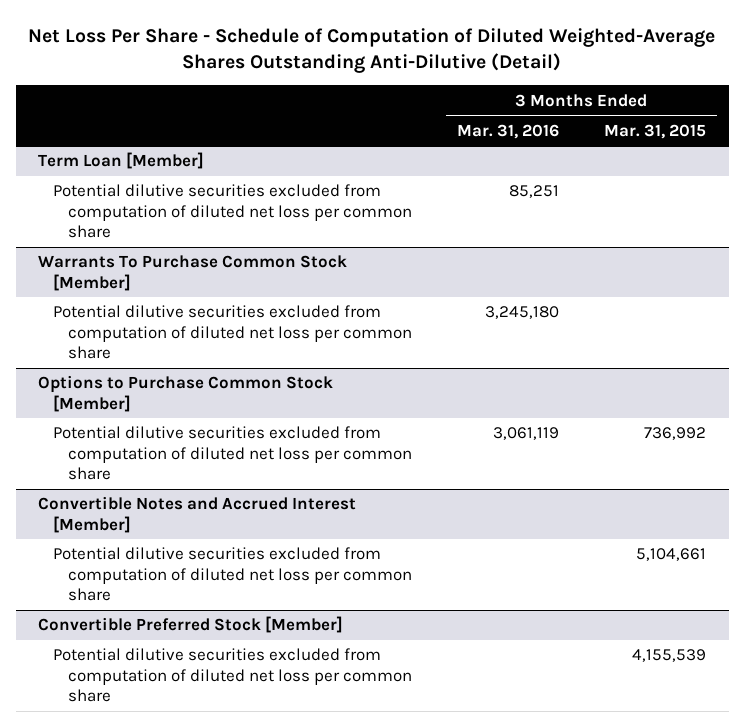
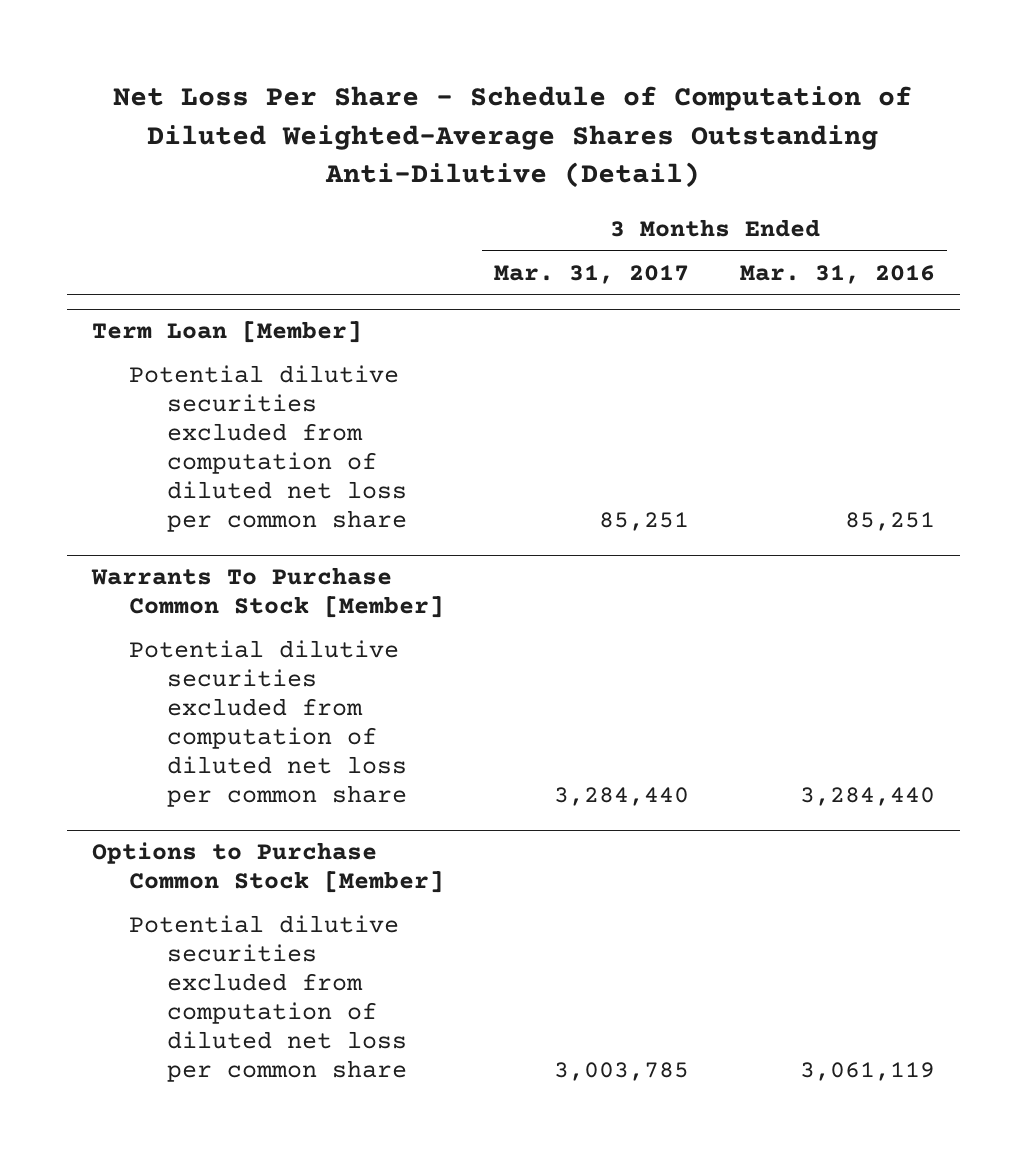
[604,123,707,139] Mar. 31, 2015 -> none
none -> [494,264,690,284] Mar. 31, 2017
[484,306,559,320] 3,245,180 -> [799,786,935,806] 3,284,440
[38,496,357,533] Convertible Notes and Accrued Interest [Member] -> none
[53,547,412,601] Potential dilutive securities excluded from computation of diluted net loss per common share -> none
[38,616,344,634] Convertible Preferred Stock [Member] -> none
[53,648,412,702] Potential dilutive securities excluded from computation of diluted net loss per common share -> none

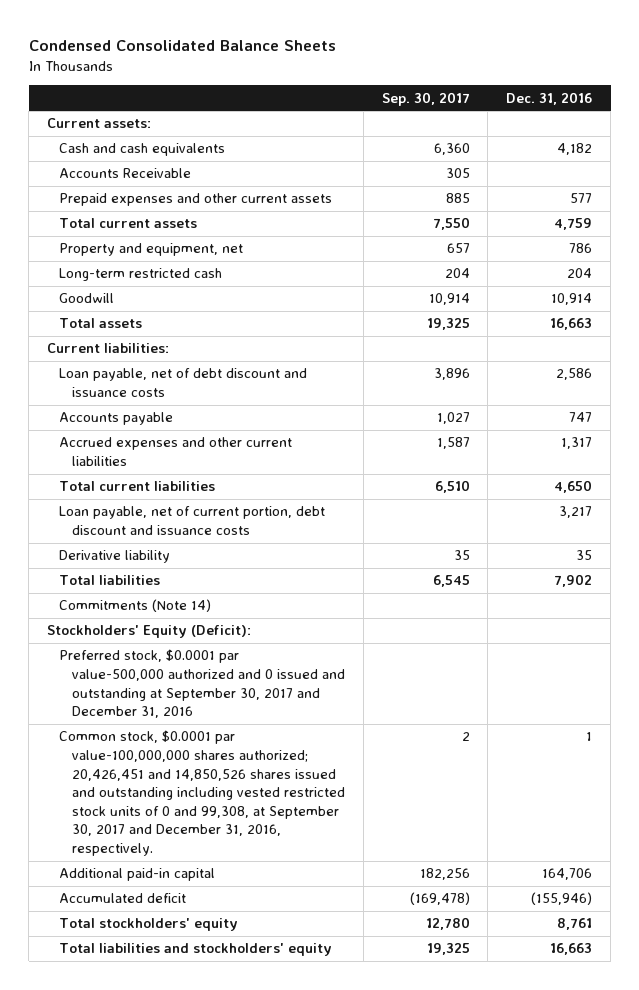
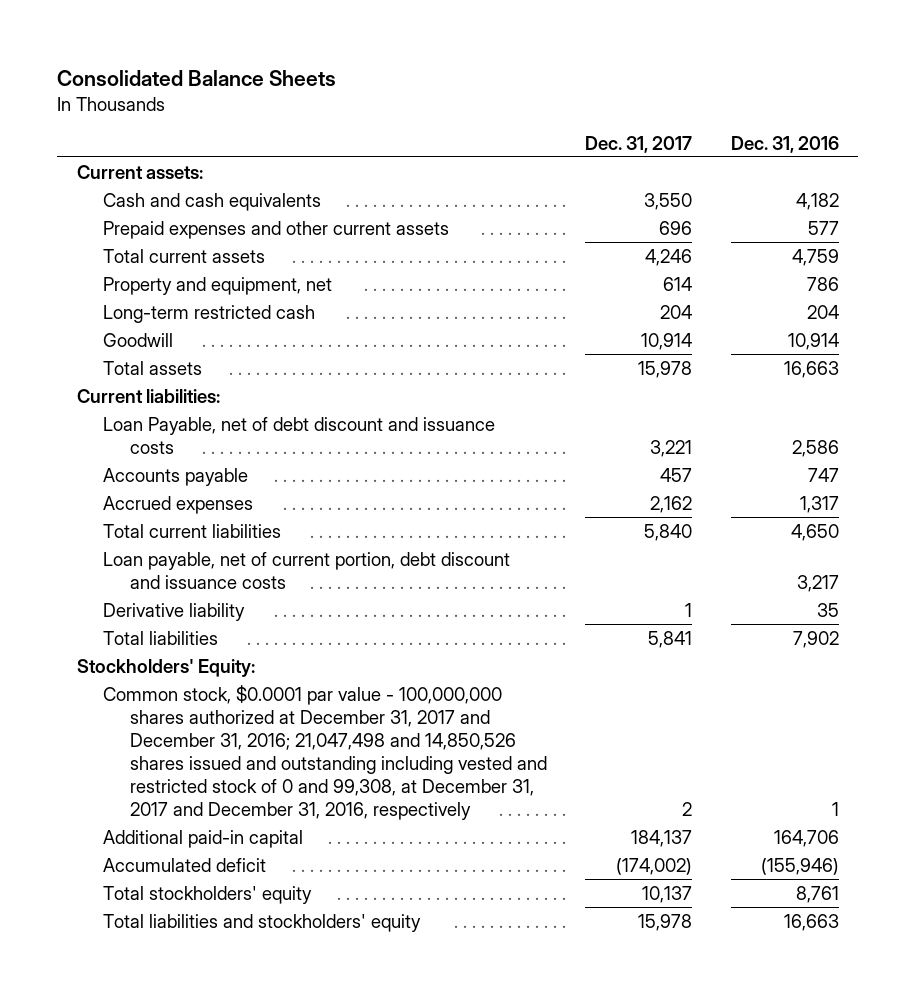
[28,40,336,52] Condensed Consolidated Balance Sheets -> [57,69,337,86] Consolidated Balance Sheets
[381,91,470,106] Sep. 30, 2017 -> none
none -> [585,135,693,153] Dec. 31, 2017
[59,168,192,179] Accounts Receivable -> none
[59,368,308,398] Loan payable, net of debt discount and issuance costs -> [103,416,496,454] Loan Payable, net of debt discount and issuance costs
[59,437,293,467] Accrued expenses and other current liabilities -> [103,495,254,514] Accrued expenses
[59,599,212,613] Commitments (Note 14) -> none
[59,649,345,719] Preferred stock, $0.0001 par value-500,000 authorized and 0 issued and outstanding at September 30, 2017 and December 31, 2016 -> none
[47,625,252,639] Stockholders' Equity (Deficit): -> [76,658,255,677] Stockholders' Equity:
[59,730,345,856] Common stock, $0.0001 par value-100,000,000 shares authorized; 20,426,451 and 14,850,526 shares issued and outstanding including vested restricted stock units of 0 and 99,308, at September 30, 2017 and December 31, 2016, respectively. -> [103,684,547,820] Common stock, $0.0001 par value - 100,000,000 shares authorized at December 31, 2017 and December 31, 2016; 21,047,498 and 14,850,526 shares issued and outstanding including vested and restricted stock of 0 and 99,308, at December 31, 2017 and December 31, 2016, respectively

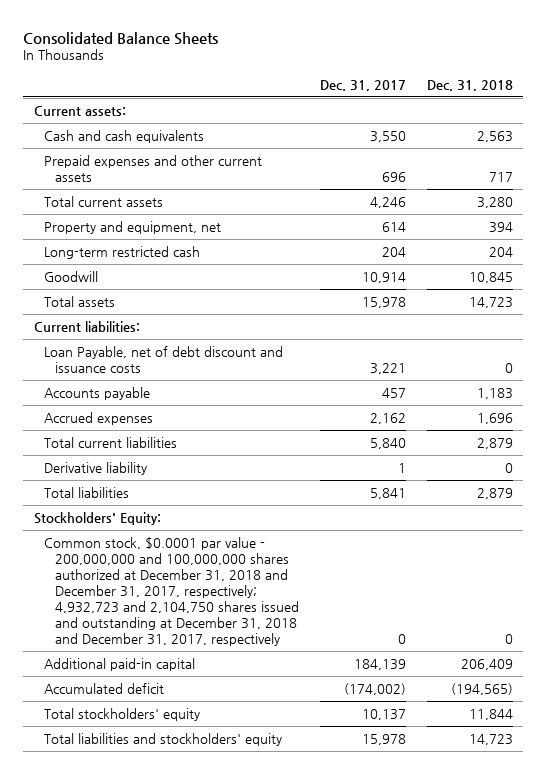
[730,135,839,153] Dec. 31, 2016 -> none
none -> [426,79,513,91] Dec. 31, 2018
[103,551,511,589] Loan payable, net of current portion, debt discount and issuance costs -> none
[103,684,547,820] Common stock, $0.0001 par value - 100,000,000 shares authorized at December 31, 2017 and December 31, 2016; 21,047,498 and 14,850,526 shares issued and outstanding including vested and restricted stock of 0 and 99,308, at December 31, 2017 and December 31, 2016, respectively -> [44,536,299,646] Common stock, $0.0001 par value - 200,000,000 and 100,000,000 shares authorized at December 31, 2018 and December 31, 2017, respectively; 4,932,723 and 2,104,750 shares issued and outstanding at December 31, 2018 and December 31, 2017, respectively
[682,801,693,816] 2 -> [397,633,406,644] 0
[631,829,693,847] 184,137 -> [353,658,406,670] 184,139

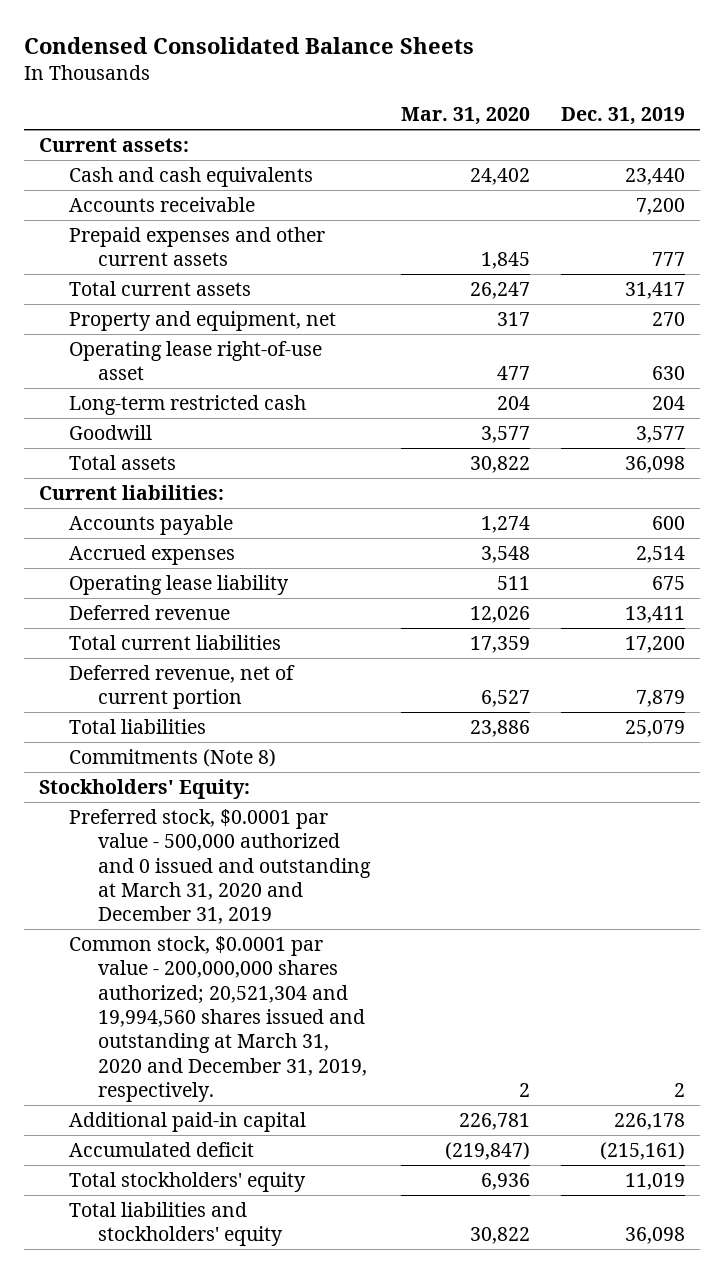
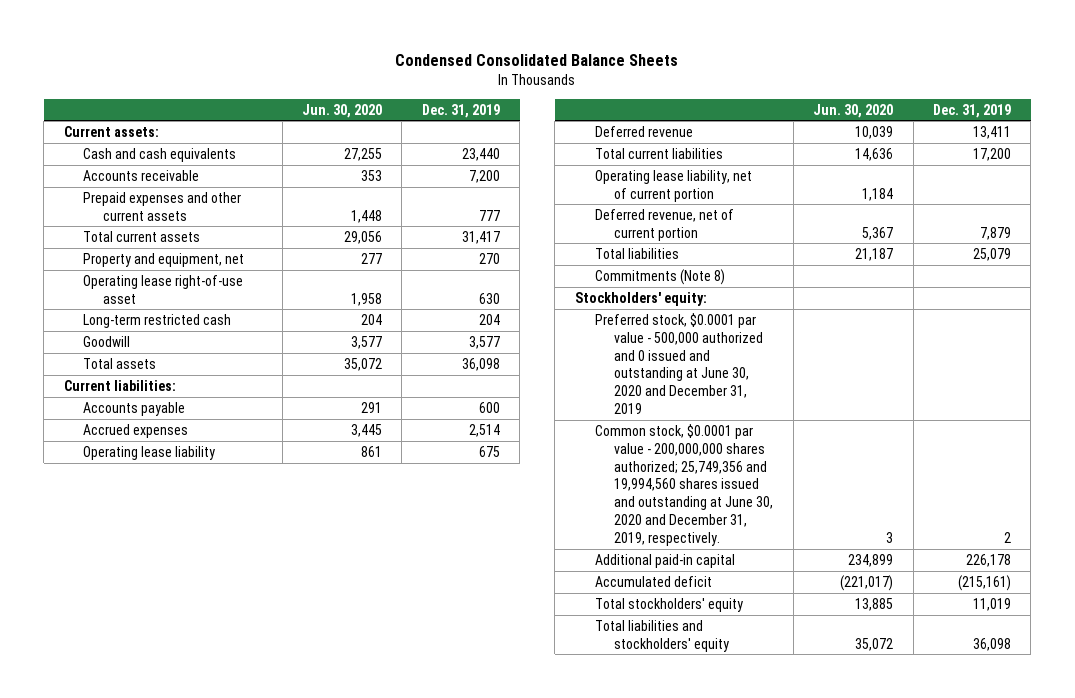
[400,107,530,126] Mar. 31, 2020 -> none
none -> [301,103,382,118] Jun. 30, 2020
none -> [594,169,752,202] Operating lease liability, net of current portion
[39,778,251,799] Stockholders' Equity: -> [574,291,707,306] Stockholders' equity:
[68,808,372,925] Preferred stock, $0.0001 par value - 500,000 authorized and 0 issued and outstanding at March 31, 2020 and December 31, 2019 -> [594,312,764,415] Preferred stock, $0.0001 par value - 500,000 authorized and 0 issued and outstanding at June 30, 2020 and December 31, 2019
[68,935,368,1103] Common stock, $0.0001 par value - 200,000,000 shares authorized; 20,521,304 and 19,994,560 shares issued and outstanding at March 31, 2020 and December 31, 2019, respectively. -> [594,423,774,547] Common stock, $0.0001 par value - 200,000,000 shares authorized; 25,749,356 and 19,994,560 shares issued and outstanding at June 30, 2020 and December 31, 2019, respectively.

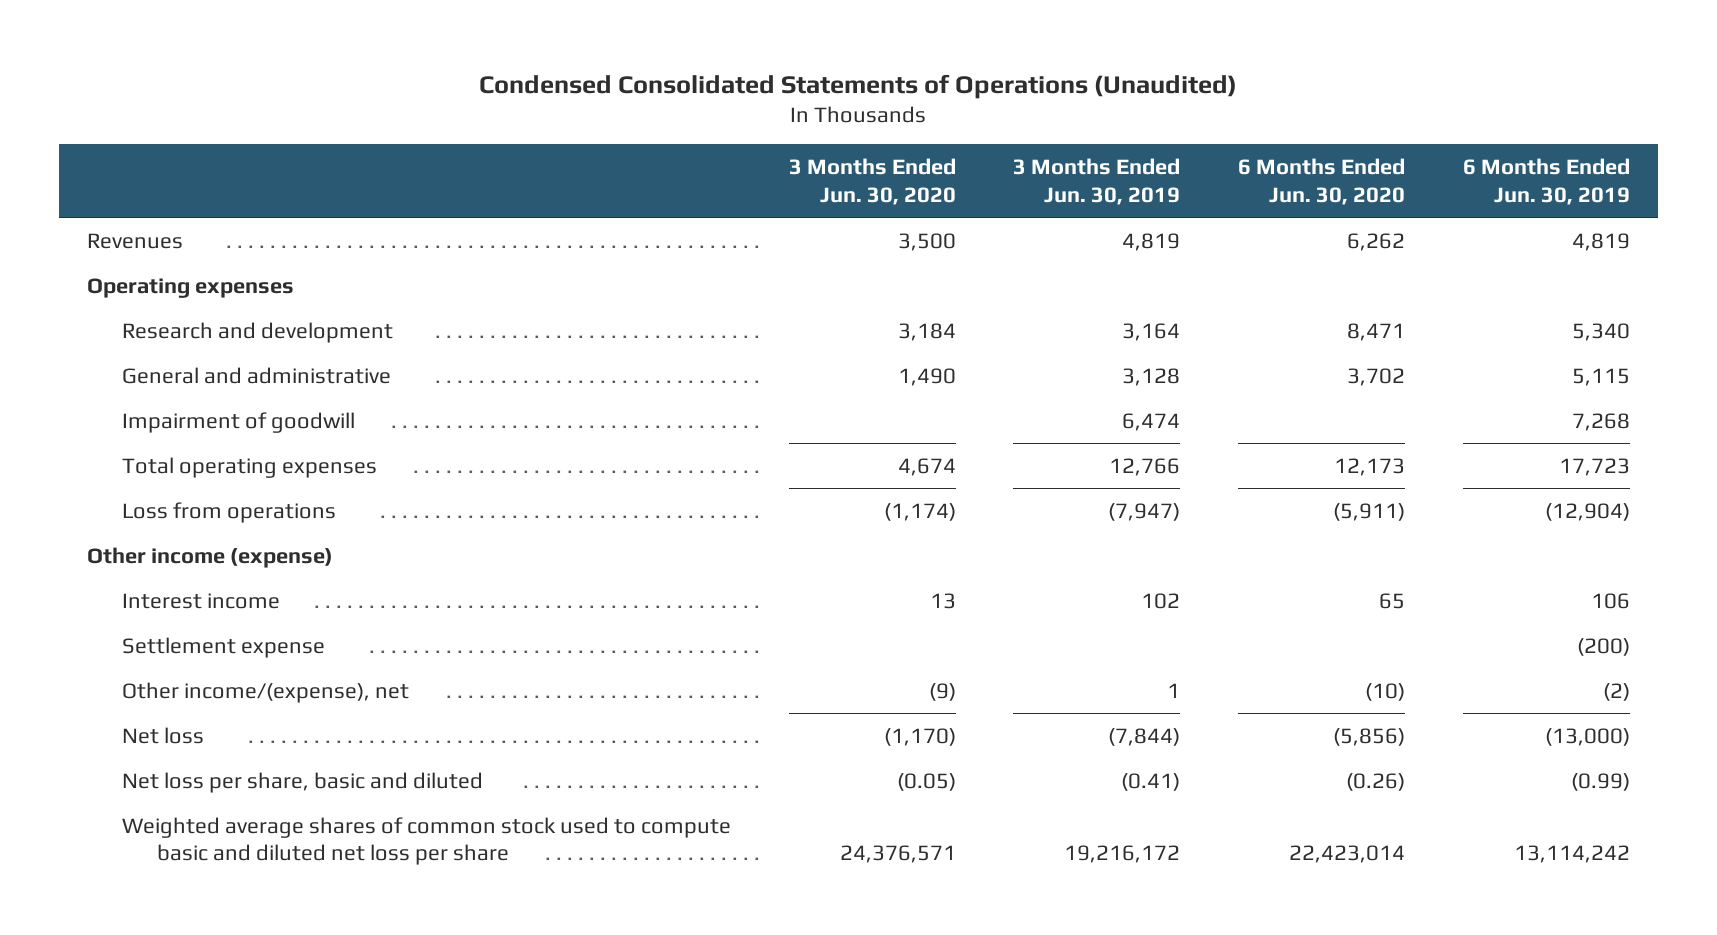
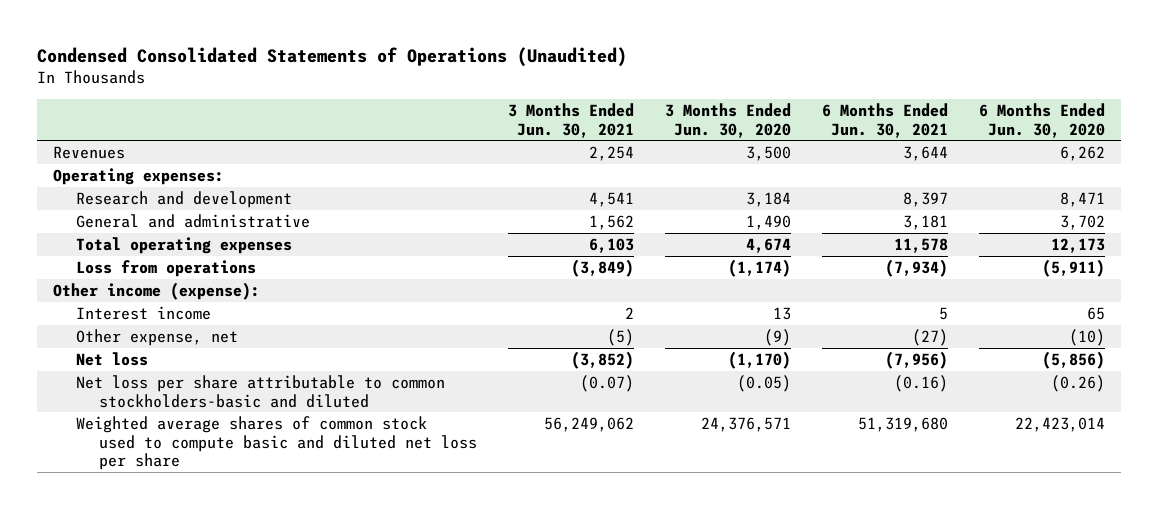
[1013,158,1181,205] 3 Months Ended Jun. 30, 2019 -> none
[1462,158,1630,205] 6 Months Ended Jun. 30, 2019 -> none
none -> [507,102,634,138] 3 Months Ended Jun. 30, 2021
none -> [822,102,949,138] 6 Months Ended Jun. 30, 2021
[87,277,295,298] Operating expenses -> [53,167,225,185] Operating expenses:
[121,411,355,433] Impairment of goodwill -> none
[87,546,334,568] Other income (expense) -> [53,281,261,300] Other income (expense):
[121,636,325,658] Settlement expense -> none
[121,681,409,703] Other income/(expense), net -> [75,328,238,346] Other expense, net
[121,771,483,793] Net loss per share, basic and diluted -> [75,374,445,408] Net loss per share attributable to common stockholders-basic and diluted

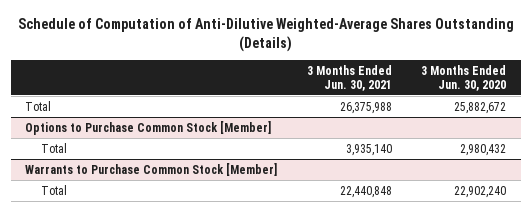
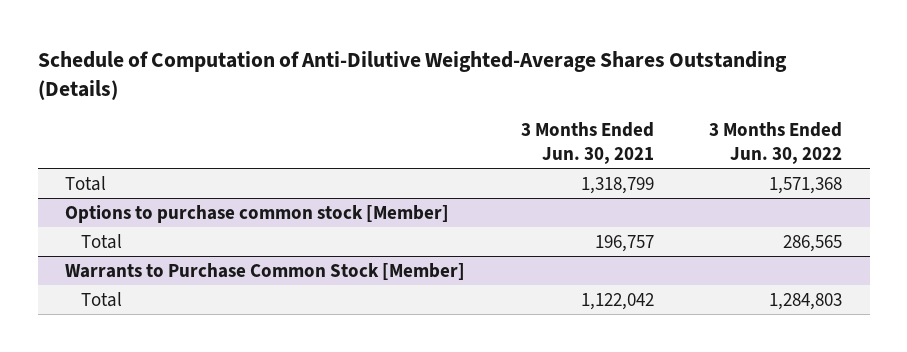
[421,64,507,91] 3 Months Ended Jun. 30, 2020 -> none
none -> [708,122,842,165] 3 Months Ended Jun. 30, 2022
[339,101,392,114] 26,375,988 -> [580,176,654,194] 1,318,799
[25,120,272,135] Options to Purchase Common Stock [Member] -> [65,204,450,223] Options to purchase common stock [Member]
[345,143,392,156] 3,935,140 -> [594,234,654,252] 196,757
[339,185,392,198] 22,440,848 -> [580,292,654,310] 1,122,042

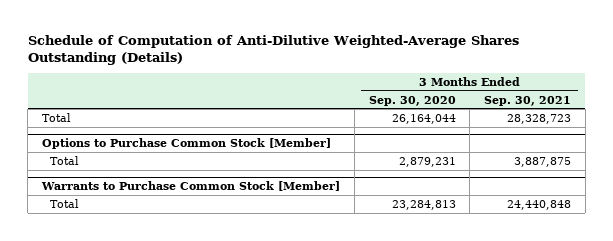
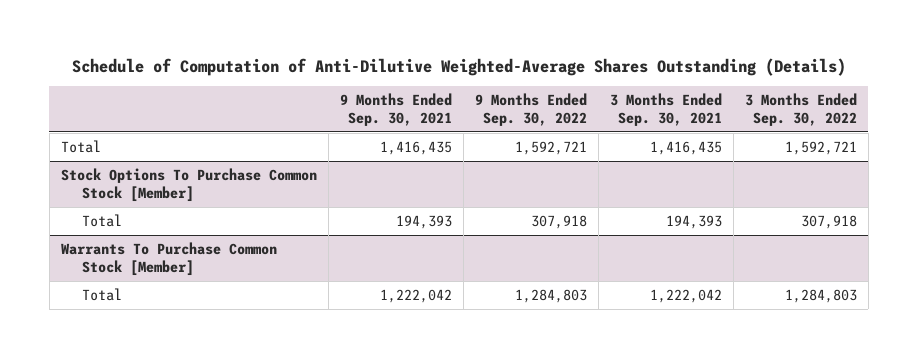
[368,95,456,106] Sep. 30, 2020 -> none
none -> [339,92,452,127] 9 Months Ended Sep. 30, 2021
none -> [474,92,587,127] 9 Months Ended Sep. 30, 2022
none -> [744,92,857,127] 3 Months Ended Sep. 30, 2022
[507,113,572,124] 28,328,723 -> [649,140,722,155] 1,416,435
[42,137,332,149] Options to Purchase Common Stock [Member] -> [60,167,317,203] Stock Options To Purchase Common Stock [Member]
[514,156,572,167] 3,887,875 -> [665,214,722,229] 194,393
[41,180,341,191] Warrants to Purchase Common Stock [Member] -> [60,241,277,277] Warrants To Purchase Common Stock [Member]
[507,199,572,210] 24,440,848 -> [649,288,722,303] 1,222,042

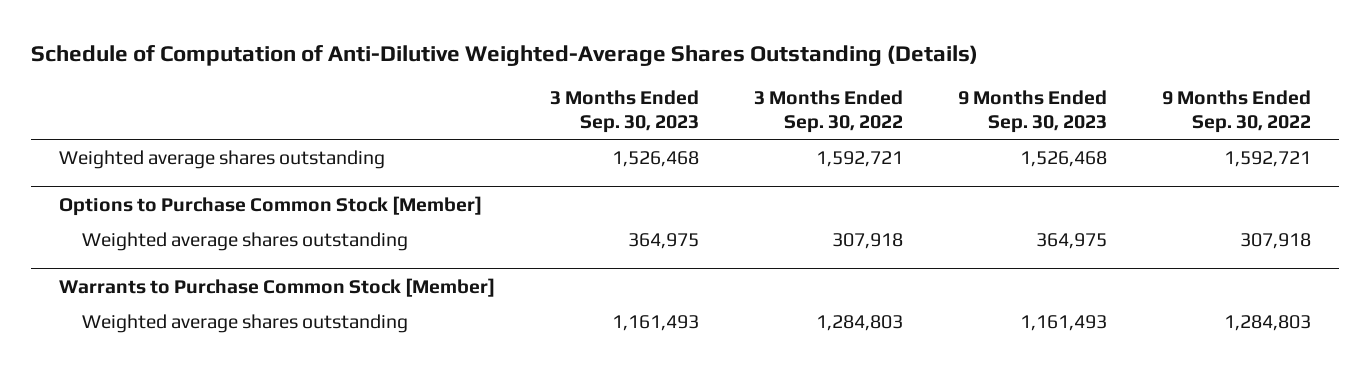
[339,92,452,127] 9 Months Ended Sep. 30, 2021 -> none
[609,92,722,127] 3 Months Ended Sep. 30, 2021 -> none
none -> [549,90,699,134] 3 Months Ended Sep. 30, 2023
none -> [957,90,1107,134] 9 Months Ended Sep. 30, 2023
[60,139,101,153] Total -> [58,149,385,169] Weighted average shares outstanding
[60,167,317,203] Stock Options To Purchase Common Stock [Member] -> [58,195,482,216] Options to Purchase Common Stock [Member]
[82,213,123,227] Total -> [81,231,408,251] Weighted average shares outstanding
[60,241,277,277] Warrants To Purchase Common Stock [Member] -> [58,277,495,297] Warrants to Purchase Common Stock [Member]
[82,287,123,301] Total -> [81,313,408,333] Weighted average shares outstanding

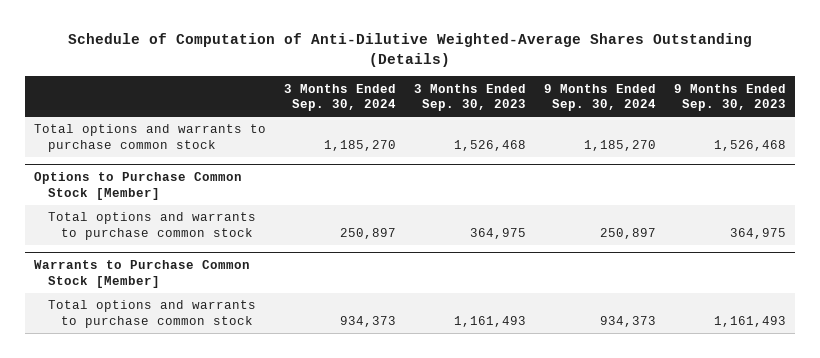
[753,90,903,134] 3 Months Ended Sep. 30, 2022 -> none
[1162,90,1312,134] 9 Months Ended Sep. 30, 2022 -> none
none -> [283,83,396,112] 3 Months Ended Sep. 30, 2024
none -> [543,83,656,112] 9 Months Ended Sep. 30, 2024
[58,149,385,169] Weighted average shares outstanding -> [33,124,266,153] Total options and warrants to purchase common stock
[81,231,408,251] Weighted average shares outstanding -> [47,212,256,241] Total options and warrants to purchase common stock
[81,313,408,333] Weighted average shares outstanding -> [47,300,256,329] Total options and warrants to purchase common stock

